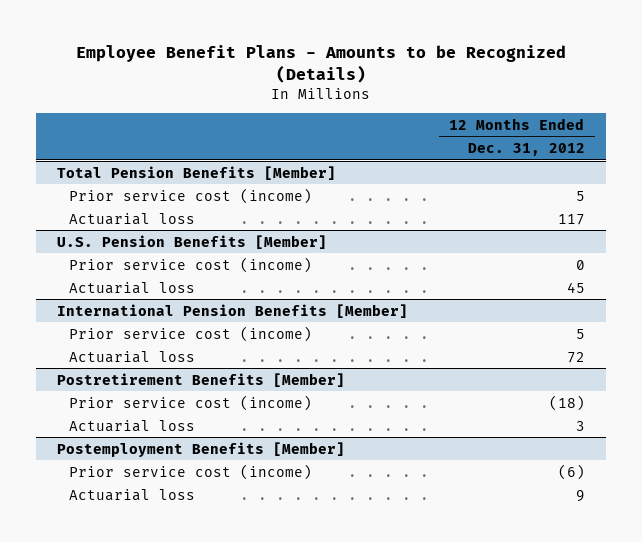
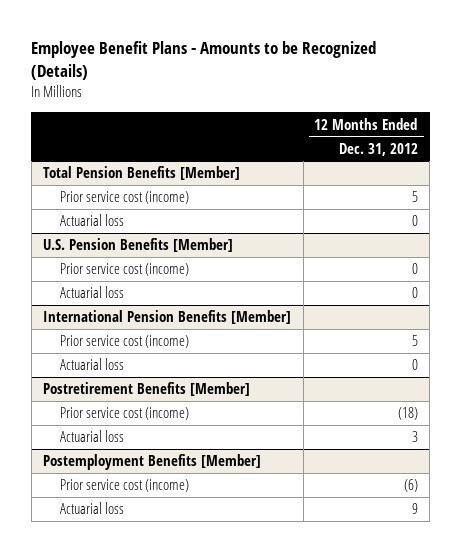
[557,213,585,225] 117 -> [411,215,418,227] 0
[566,281,585,293] 45 -> [411,287,418,299] 0
[566,351,585,363] 72 -> [411,359,418,371] 0

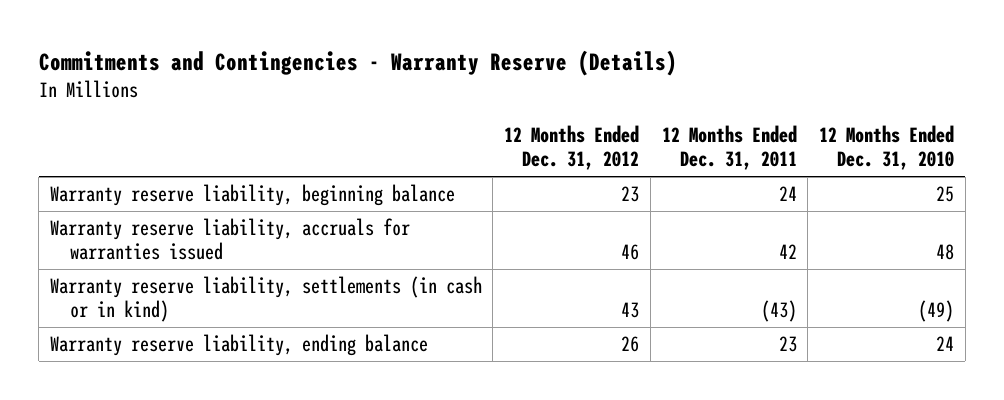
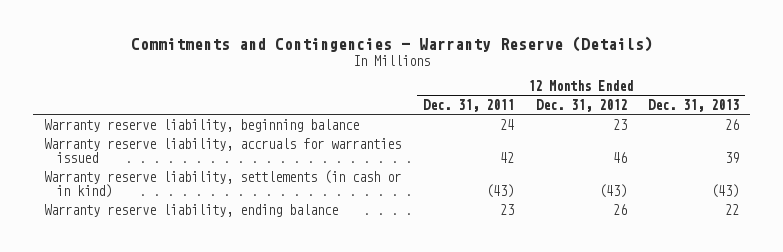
[818,124,954,171] 12 Months Ended Dec. 31, 2010 -> none
none -> [648,99,740,113] Dec. 31, 2013
[621,302,640,319] 43 -> [598,183,627,198] (43)

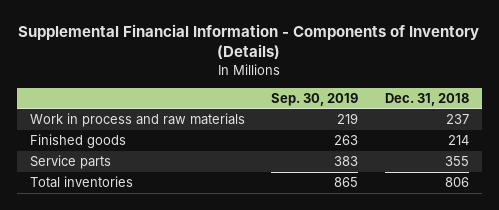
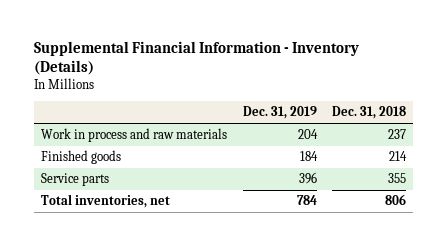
[18,23,480,60] Supplemental Financial Information - Components of Inventory (Details) -> [33,40,359,76] Supplemental Financial Information - Inventory (Details)
[271,92,359,106] Sep. 30, 2019 -> none
none -> [242,106,317,120] Dec. 31, 2019
[29,176,133,189] Total inventories -> [41,194,171,209] Total inventories, net

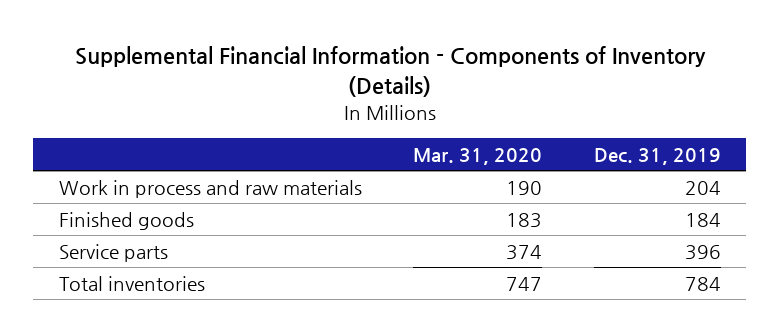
[33,40,359,76] Supplemental Financial Information - Inventory (Details) -> [74,46,706,97] Supplemental Financial Information - Components of Inventory (Details)
[331,106,406,120] Dec. 31, 2018 -> none
none -> [413,147,543,165] Mar. 31, 2020
[41,194,171,209] Total inventories, net -> [58,275,205,291] Total inventories

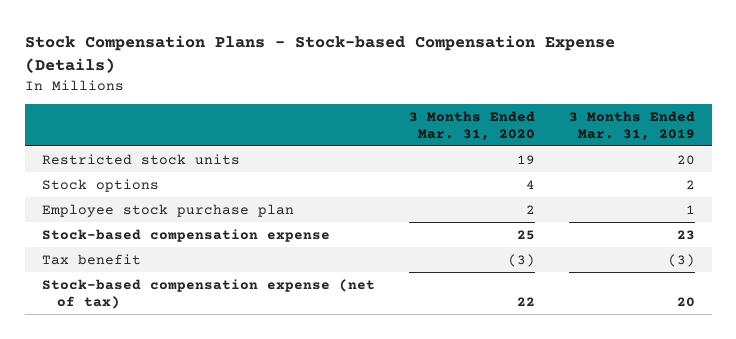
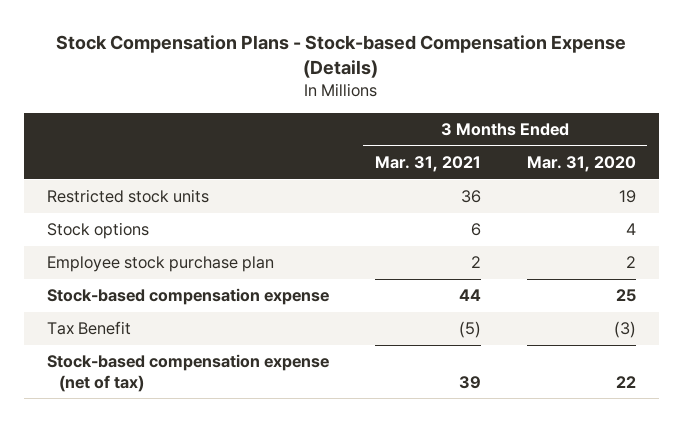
[568,110,695,141] 3 Months Ended Mar. 31, 2019 -> none
none -> [374,156,481,173] Mar. 31, 2021
[41,253,141,265] Tax benefit -> [46,321,131,336] Tax Benefit

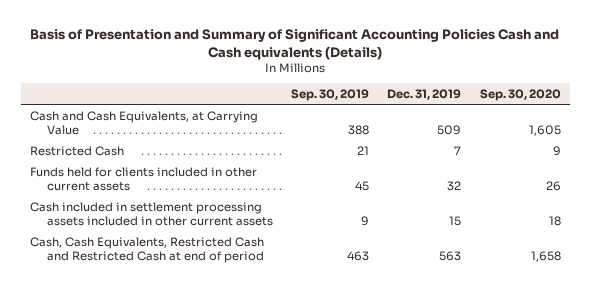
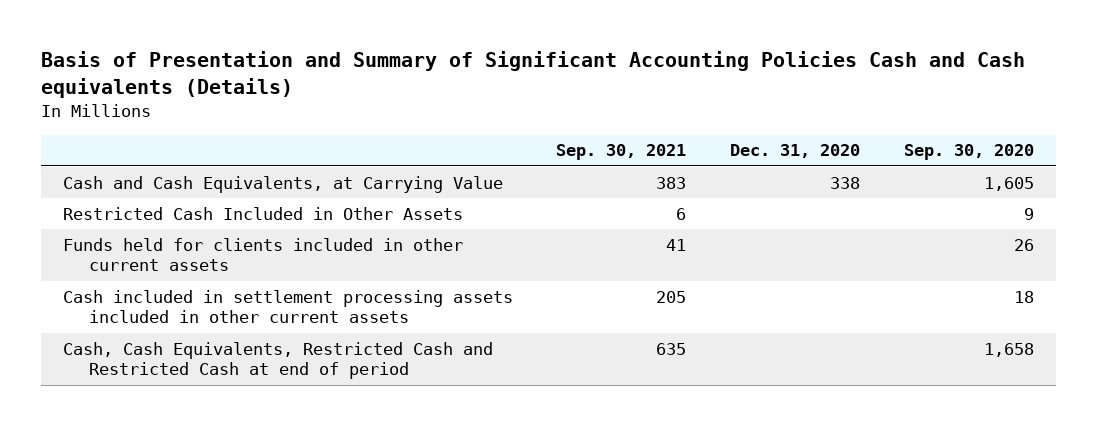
[291,89,370,102] Sep. 30, 2019 -> none
[387,89,462,101] Dec. 31, 2019 -> none
none -> [556,144,687,161] Sep. 30, 2021
none -> [730,144,861,159] Dec. 31, 2020
[30,145,125,156] Restricted Cash -> none
none -> [62,206,463,220] Restricted Cash Included in Other Assets

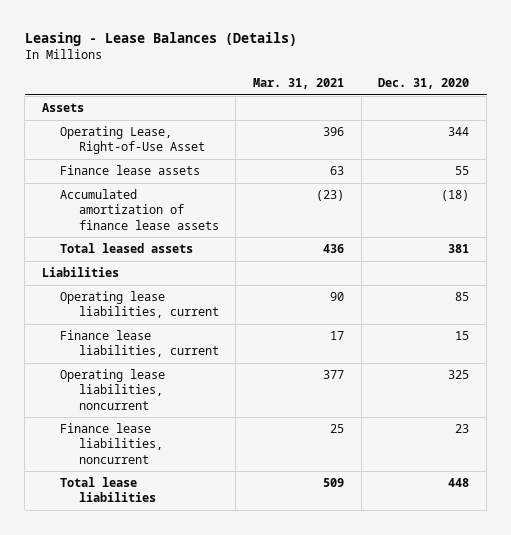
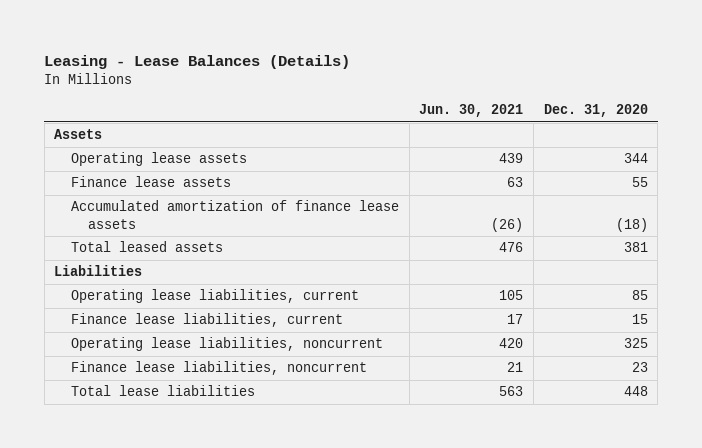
[252,78,344,90] Mar. 31, 2021 -> none
none -> [419,104,524,118] Jun. 30, 2021
[60,126,205,155] Operating Lease, Right-of-Use Asset -> [71,152,248,167] Operating lease assets

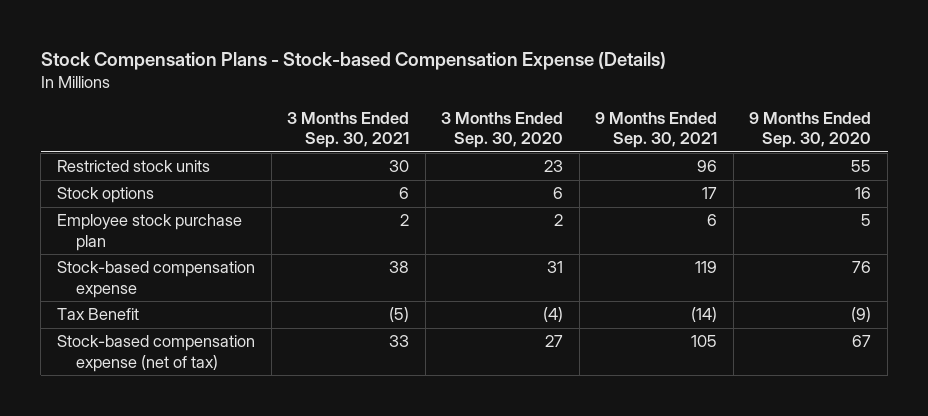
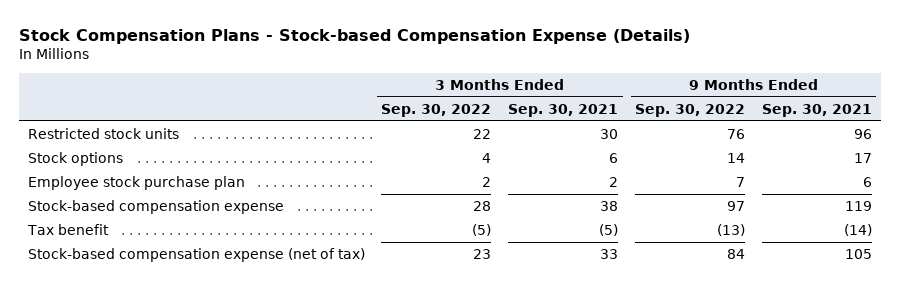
[441,111,564,149] 3 Months Ended Sep. 30, 2020 -> none
[749,111,872,149] 9 Months Ended Sep. 30, 2020 -> none
none -> [381,103,492,117] Sep. 30, 2022
none -> [635,103,746,117] Sep. 30, 2022
[56,308,139,321] Tax Benefit -> [26,223,109,235] Tax benefit

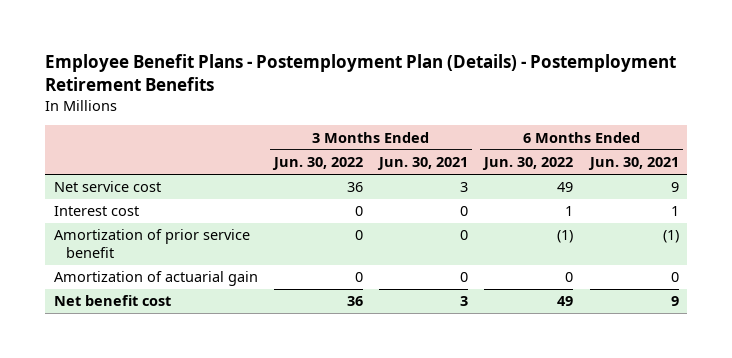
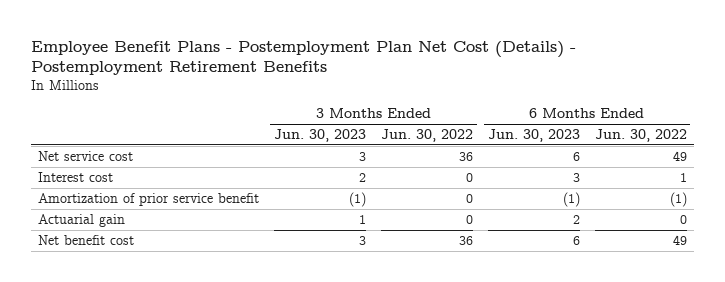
[45,54,677,91] Employee Benefit Plans - Postemployment Plan (Details) - Postemployment Retirement Benefits -> [30,40,576,76] Employee Benefit Plans - Postemployment Plan Net Cost (Details) - Postemployment Retirement Benefits
[377,157,469,171] Jun. 30, 2021 -> none
[587,157,679,171] Jun. 30, 2021 -> none
none -> [274,129,367,143] Jun. 30, 2023
none -> [487,129,580,143] Jun. 30, 2023
[53,271,258,287] Amortization of actuarial gain -> [38,213,126,227] Actuarial gain

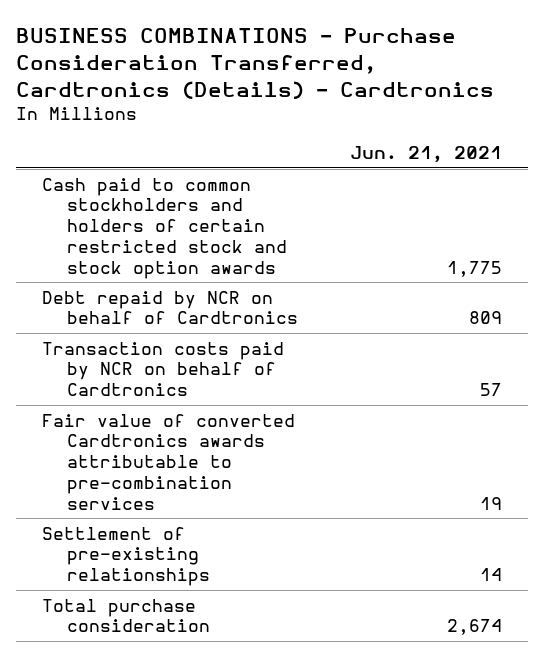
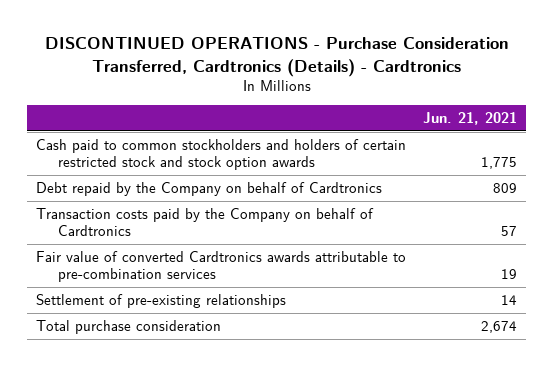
[15,27,494,99] BUSINESS COMBINATIONS - Purchase Consideration Transferred, Cardtronics (Details) - Cardtronics -> [44,37,509,77] DISCONTINUED OPERATIONS - Purchase Consideration Transferred, Cardtronics (Details) - Cardtronics
[41,290,299,325] Debt repaid by NCR on behalf of Cardtronics -> [36,181,383,196] Debt repaid by the Company on behalf of Cardtronics
[41,341,284,397] Transaction costs paid by NCR on behalf of Cardtronics -> [36,207,375,237] Transaction costs paid by the Company on behalf of Cardtronics

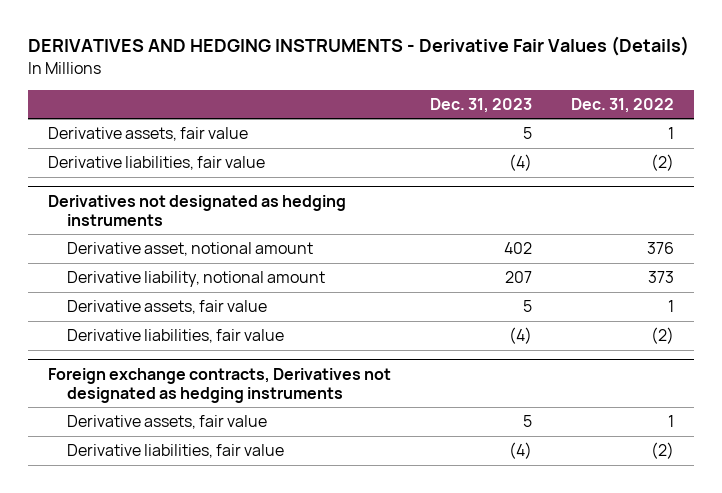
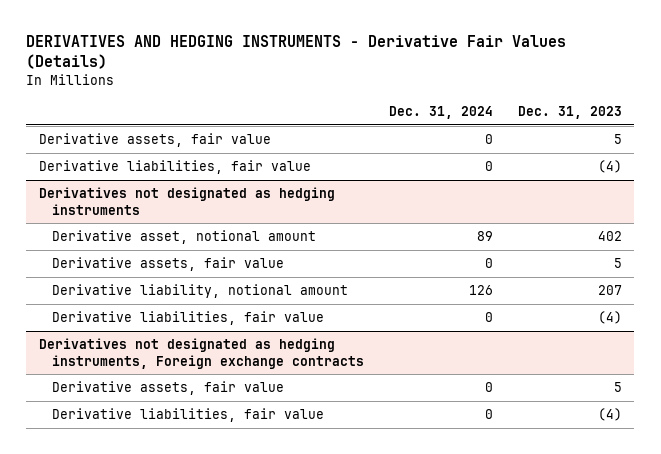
[571,97,675,113] Dec. 31, 2022 -> none
none -> [388,106,493,120] Dec. 31, 2024
[66,271,325,288] Derivative liability, notional amount -> [51,284,348,299] Derivative liability, notional amount
[47,367,391,403] Foreign exchange contracts, Derivatives not designated as hedging instruments -> [38,338,364,369] Derivatives not designated as hedging instruments, Foreign exchange contracts

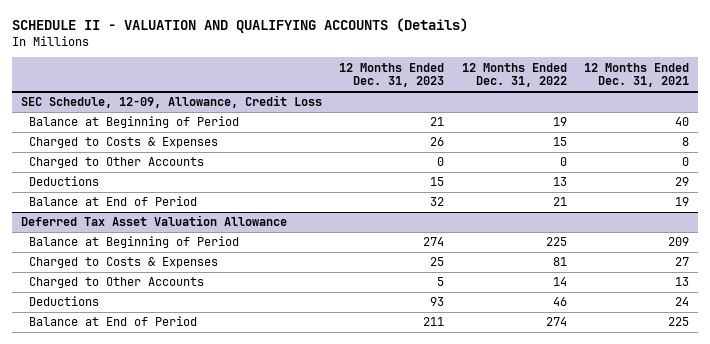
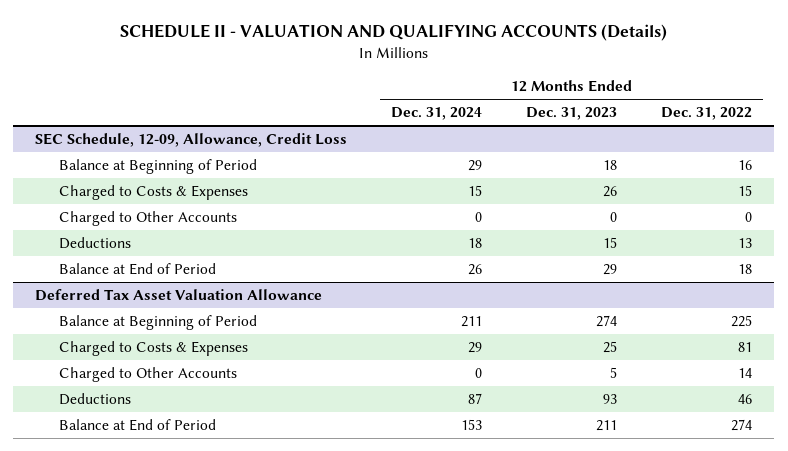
[584,62,690,88] 12 Months Ended Dec. 31, 2021 -> none
none -> [391,107,483,121] Dec. 31, 2024
[430,117,445,127] 21 -> [603,159,618,170] 18
[552,117,567,127] 19 -> [738,159,753,170] 16
[430,197,445,207] 32 -> [603,263,618,275] 29
[552,197,567,207] 21 -> [738,263,753,274] 18

